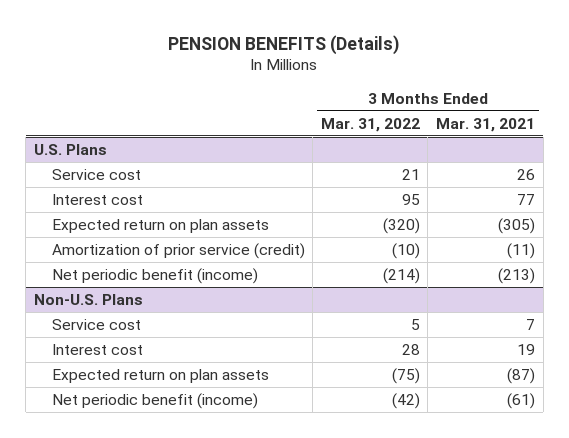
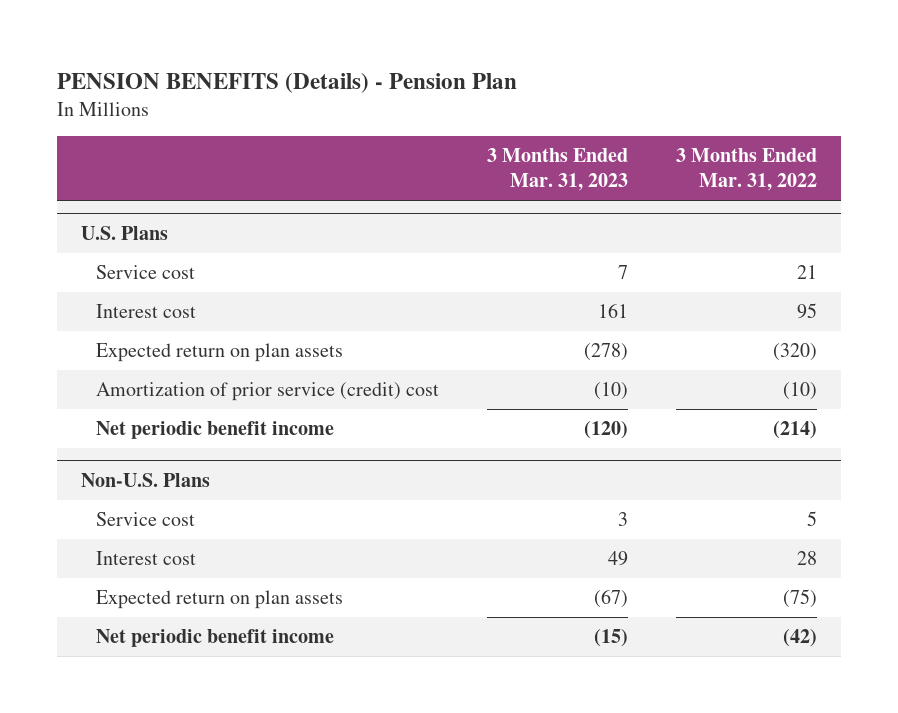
[168,34,400,55] PENSION BENEFITS (Details) -> [57,72,518,93] PENSION BENEFITS (Details) - Pension Plan
[436,117,536,132] Mar. 31, 2021 -> none
none -> [486,147,628,192] 3 Months Ended Mar. 31, 2023
[51,242,305,259] Amortization of prior service (credit) -> [95,382,439,402] Amortization of prior service (credit) cost
[51,267,258,284] Net periodic benefit (income) -> [95,421,334,440] Net periodic benefit income
[51,392,258,409] Net periodic benefit (income) -> [95,629,334,648] Net periodic benefit income

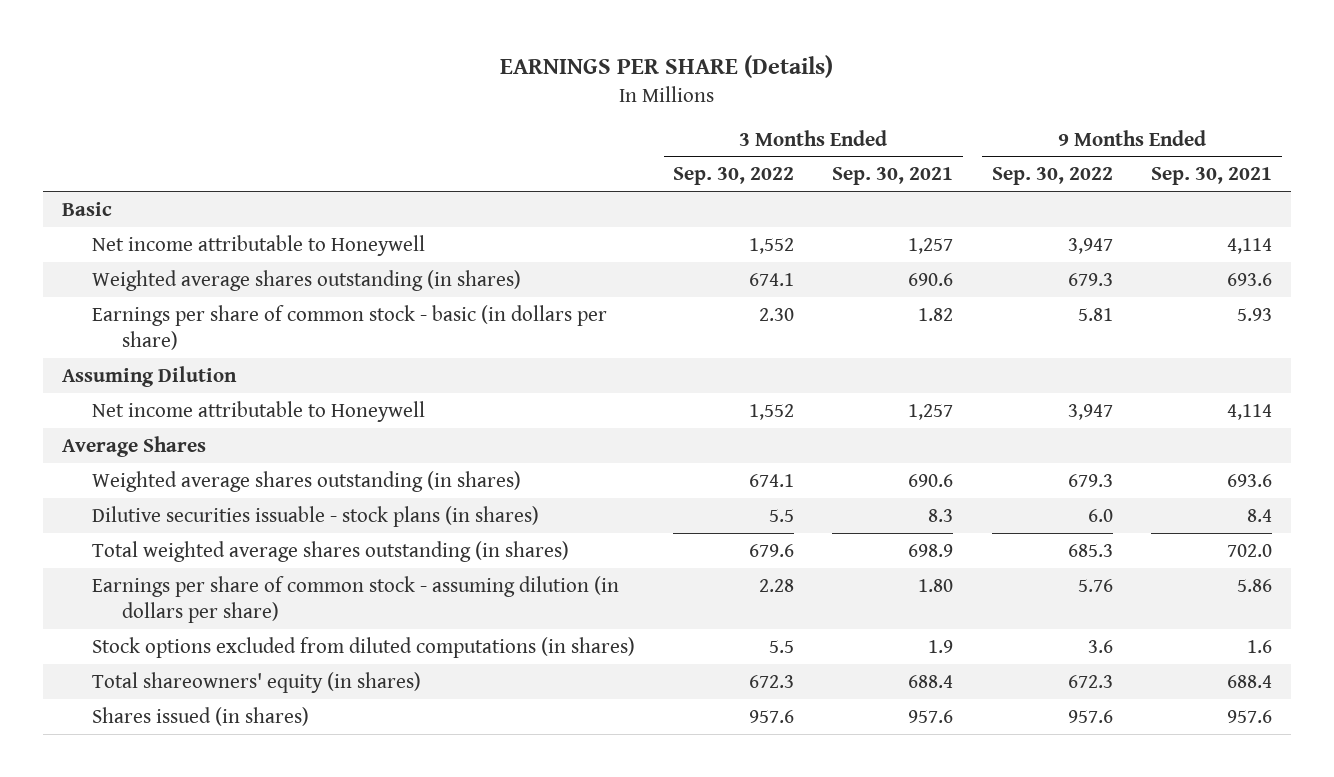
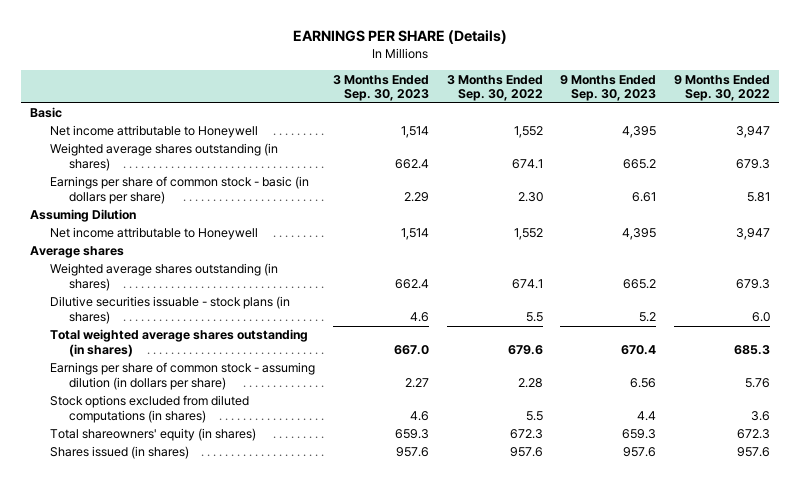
[832,167,954,186] Sep. 30, 2021 -> none
[1150,167,1272,186] Sep. 30, 2021 -> none
none -> [332,74,429,102] 3 Months Ended Sep. 30, 2023
none -> [560,74,657,102] 9 Months Ended Sep. 30, 2023
[61,435,206,457] Average Shares -> [30,246,125,259] Average shares

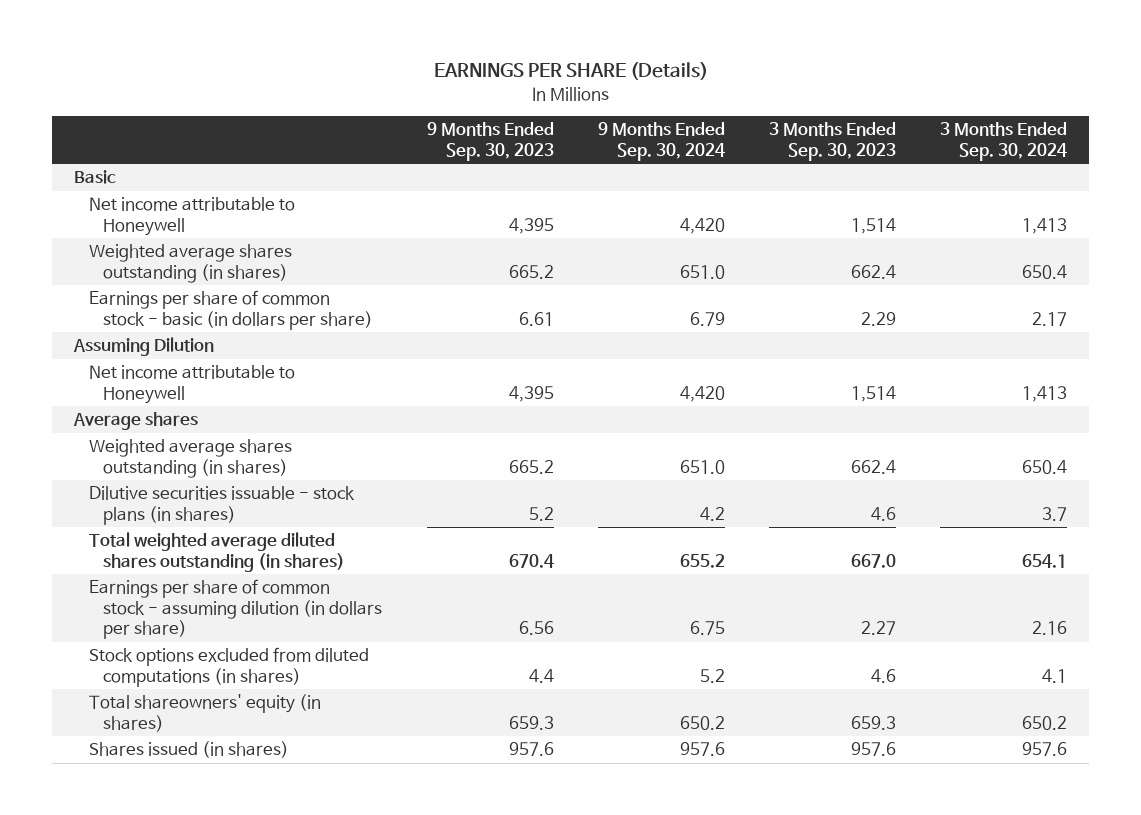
[446,74,543,102] 3 Months Ended Sep. 30, 2022 -> none
[674,74,771,102] 9 Months Ended Sep. 30, 2022 -> none
none -> [597,122,725,161] 9 Months Ended Sep. 30, 2024
none -> [940,122,1068,161] 3 Months Ended Sep. 30, 2024
[49,329,308,358] Total weighted average shares outstanding (in shares) -> [88,532,346,572] Total weighted average diluted shares outstanding (in shares)

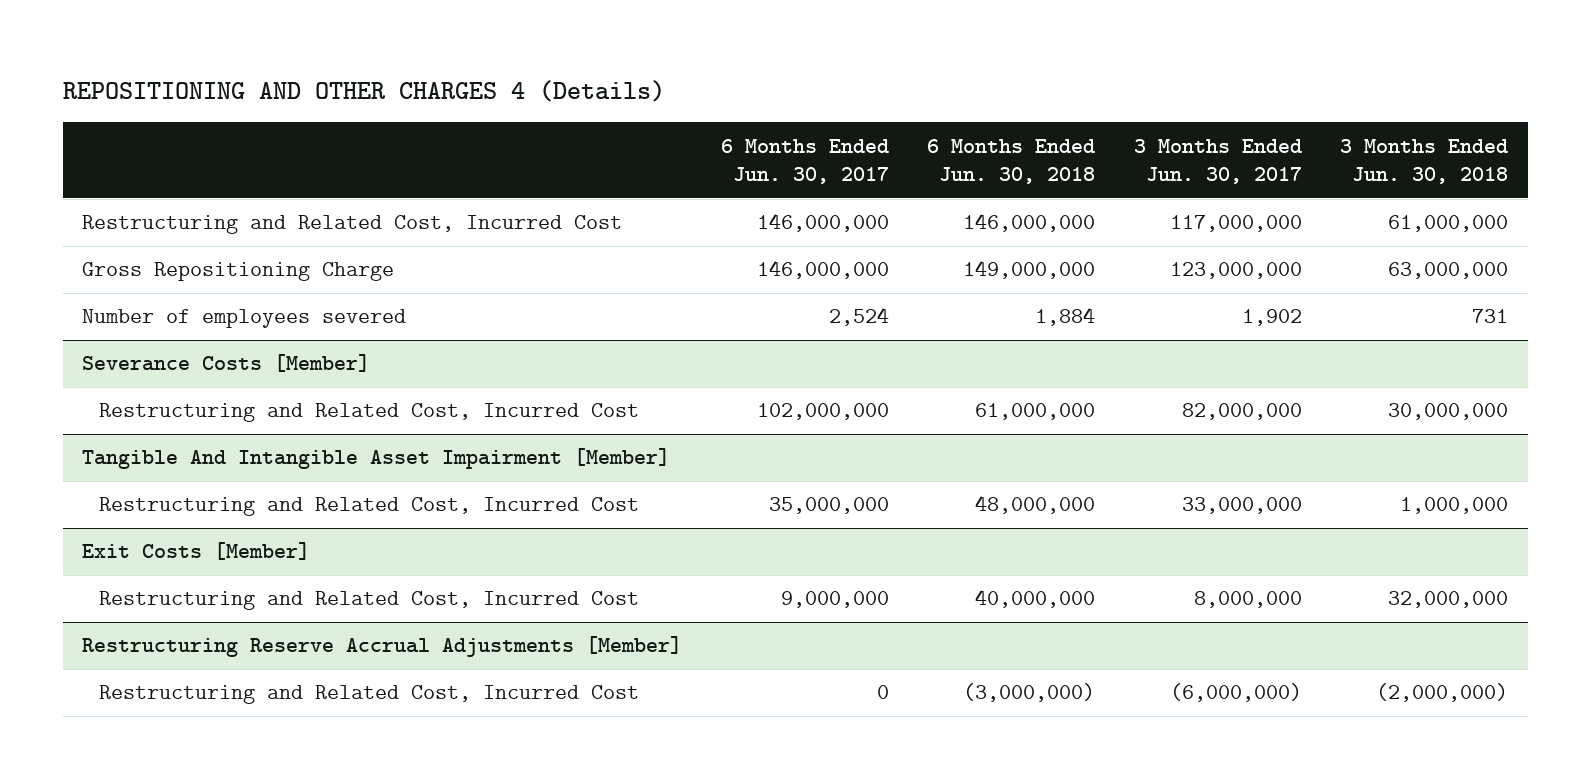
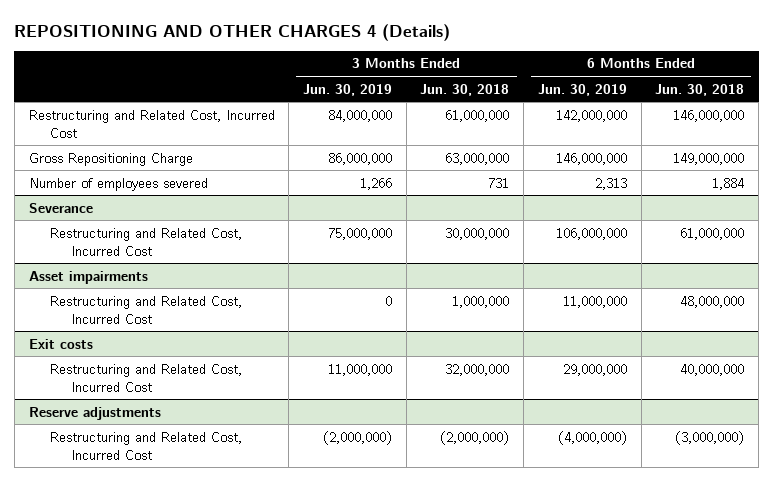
[720,138,889,185] 6 Months Ended Jun. 30, 2017 -> none
[1133,138,1302,185] 3 Months Ended Jun. 30, 2017 -> none
none -> [303,83,393,96] Jun. 30, 2019
none -> [537,83,627,96] Jun. 30, 2019
[82,354,371,373] Severance Costs [Member] -> [28,202,93,213] Severance
[82,448,671,470] Tangible And Intangible Asset Impairment [Member] -> [28,270,148,284] Asset impairments
[82,542,311,561] Exit Costs [Member] -> [28,338,93,349] Exit costs
[82,636,683,658] Restructuring Reserve Accrual Adjustments [Member] -> [28,406,161,420] Reserve adjustments

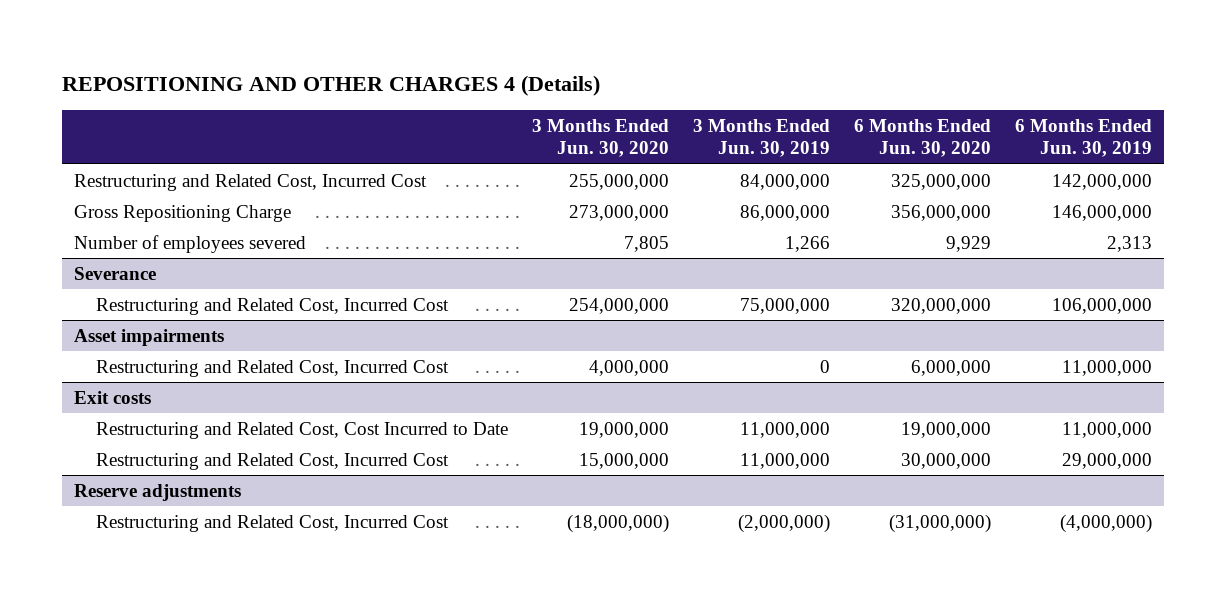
[420,83,510,96] Jun. 30, 2018 -> none
[655,83,745,96] Jun. 30, 2018 -> none
none -> [532,119,670,158] 3 Months Ended Jun. 30, 2020
none -> [854,119,992,158] 6 Months Ended Jun. 30, 2020
none -> [96,421,509,439] Restructuring and Related Cost, Cost Incurred to Date

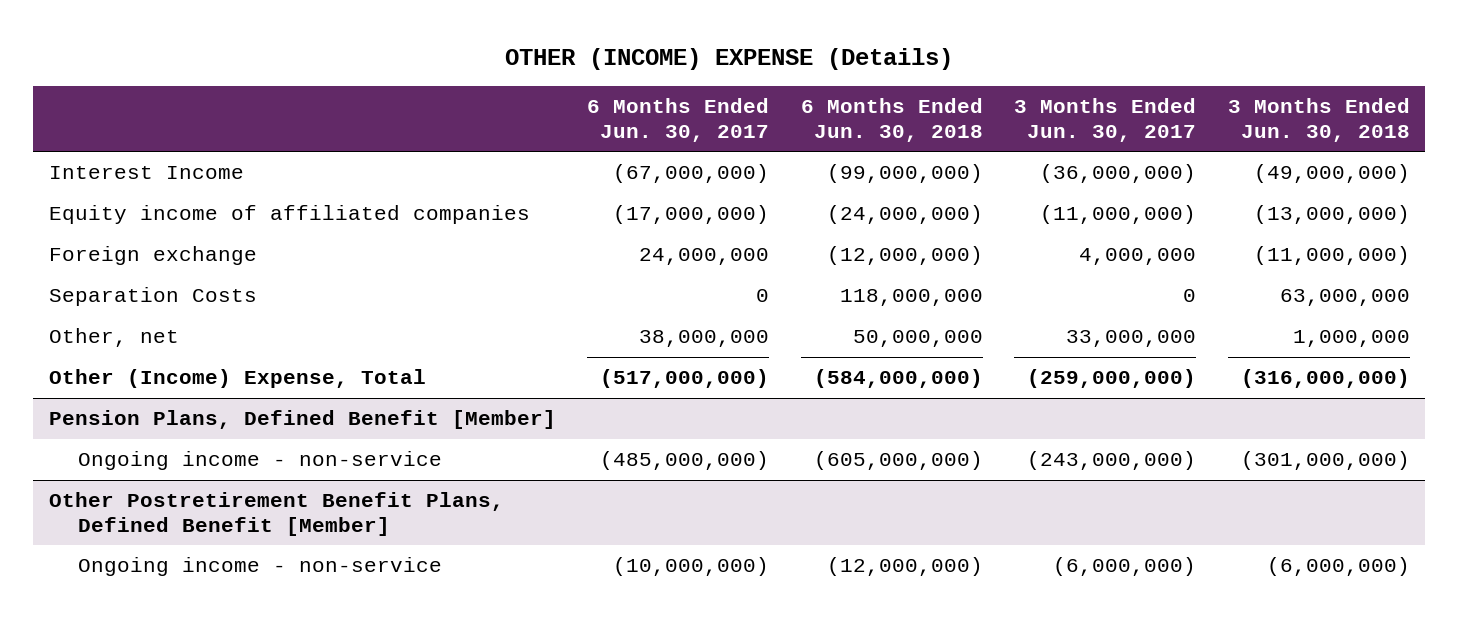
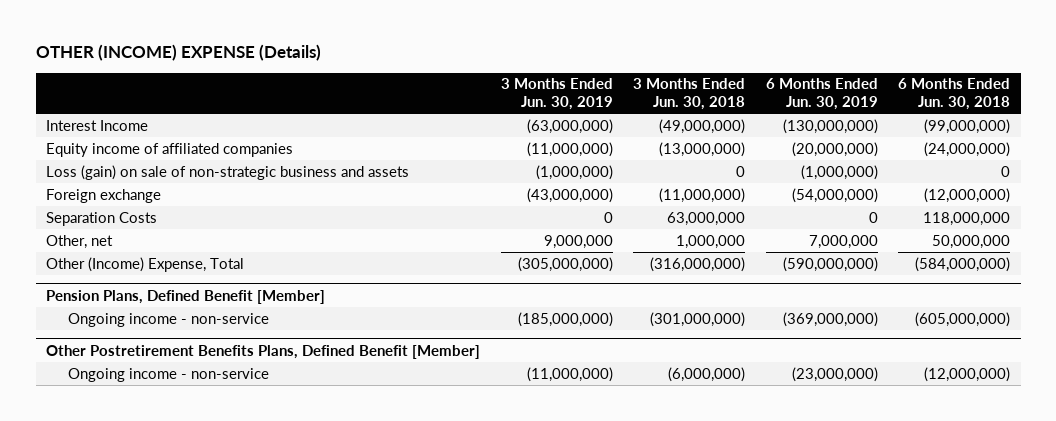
[587,98,770,142] 6 Months Ended Jun. 30, 2017 -> none
[1014,98,1197,142] 3 Months Ended Jun. 30, 2017 -> none
none -> [500,78,613,111] 3 Months Ended Jun. 30, 2019
none -> [765,78,878,111] 6 Months Ended Jun. 30, 2019
none -> [46,164,410,180] Loss (gain) on sale of non-strategic business and assets
[48,492,504,536] Other Postretirement Benefit Plans, Defined Benefit [Member] -> [46,344,481,359] Other Postretirement Benefits Plans, Defined Benefit [Member]

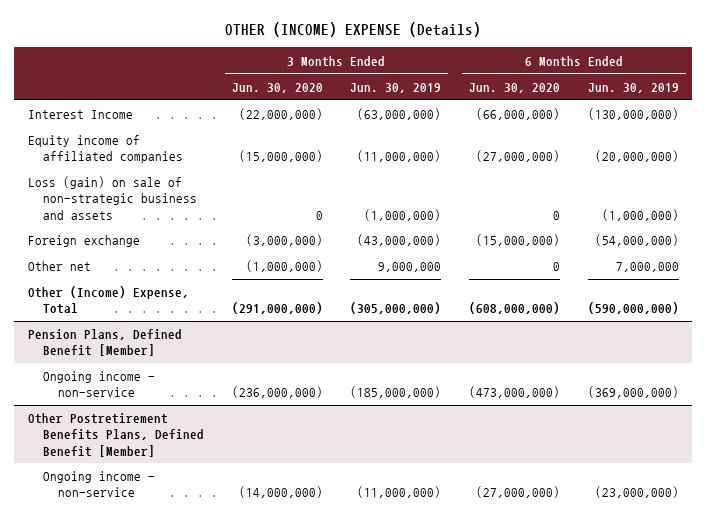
[633,78,746,111] 3 Months Ended Jun. 30, 2018 -> none
[898,78,1011,111] 6 Months Ended Jun. 30, 2018 -> none
none -> [231,82,323,93] Jun. 30, 2020
none -> [468,82,560,93] Jun. 30, 2020
[46,211,158,226] Separation Costs -> none
[46,234,114,249] Other, net -> [28,261,92,272] Other net

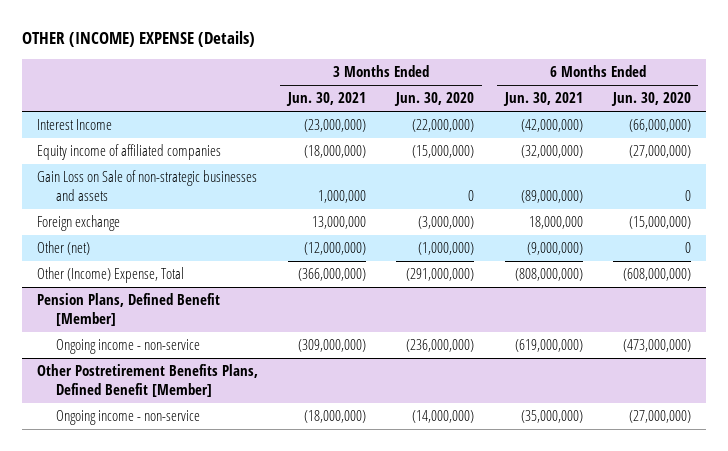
[350,82,442,93] Jun. 30, 2019 -> none
[587,82,679,93] Jun. 30, 2019 -> none
none -> [286,92,367,107] Jun. 30, 2021
none -> [502,92,583,107] Jun. 30, 2021
[28,176,197,220] Loss (gain) on sale of non-strategic business and assets -> [36,170,257,202] Gain Loss on Sale of non-strategic businesses and assets
[28,261,92,272] Other net -> [36,241,90,256] Other (net)

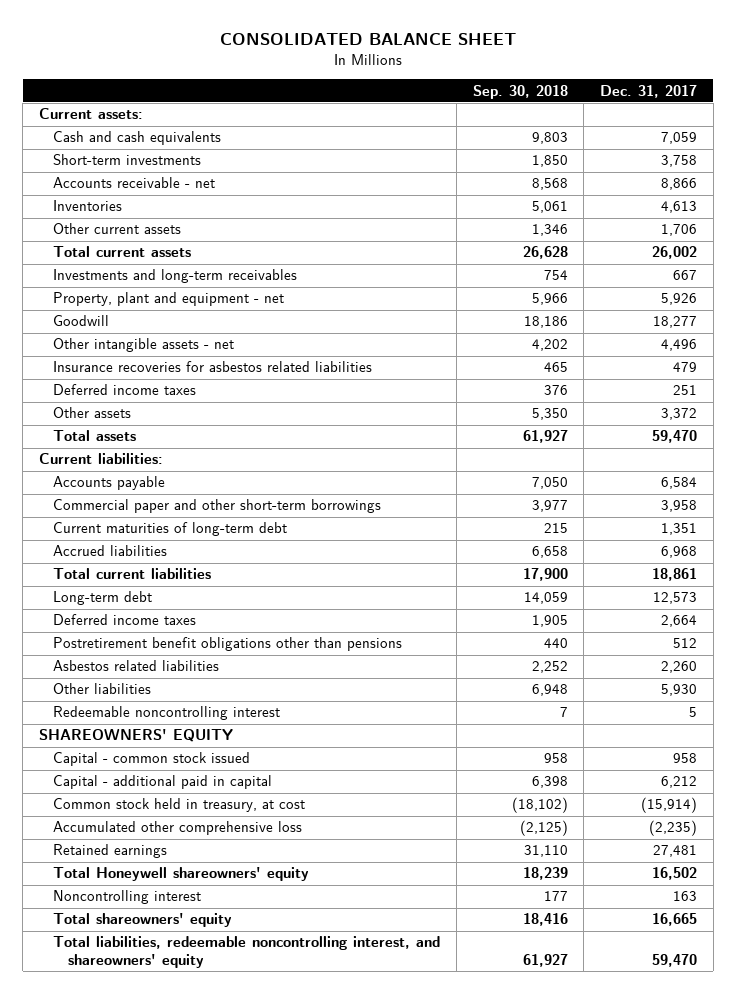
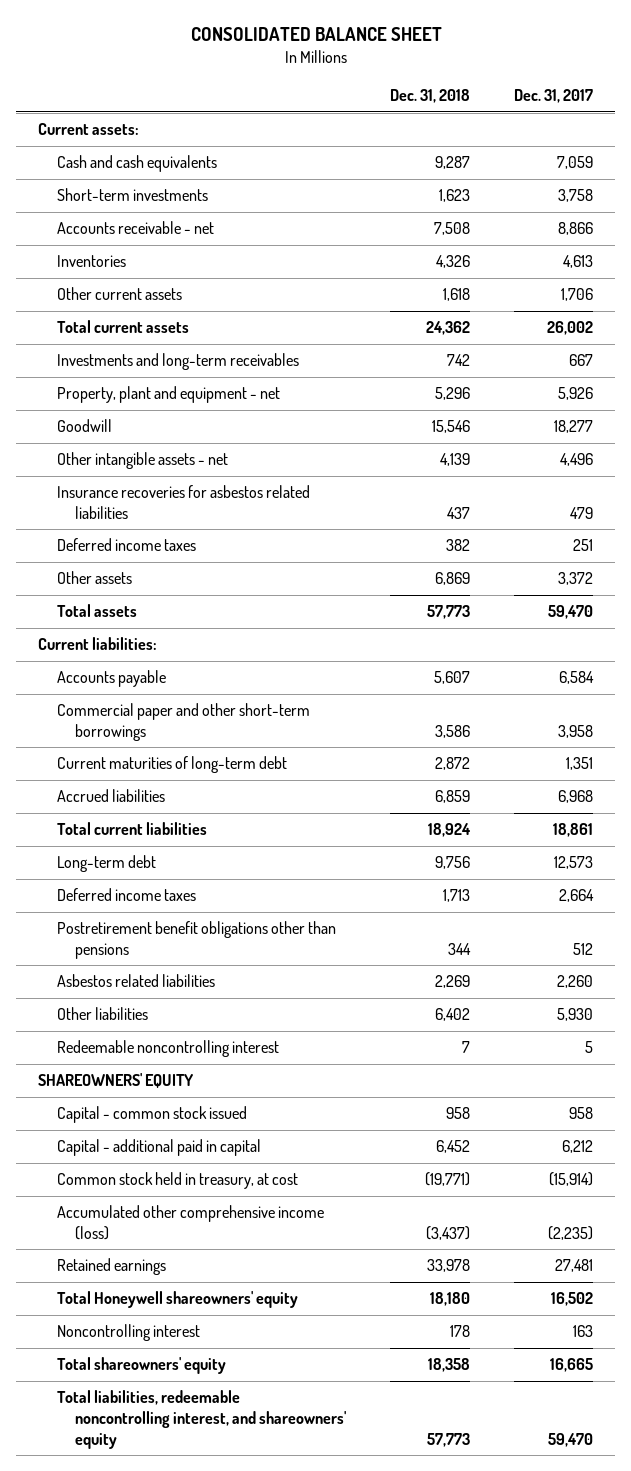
[472,84,568,99] Sep. 30, 2018 -> none
none -> [390,89,471,104] Dec. 31, 2018
[53,821,303,836] Accumulated other comprehensive loss -> [56,1205,324,1240] Accumulated other comprehensive income (loss)

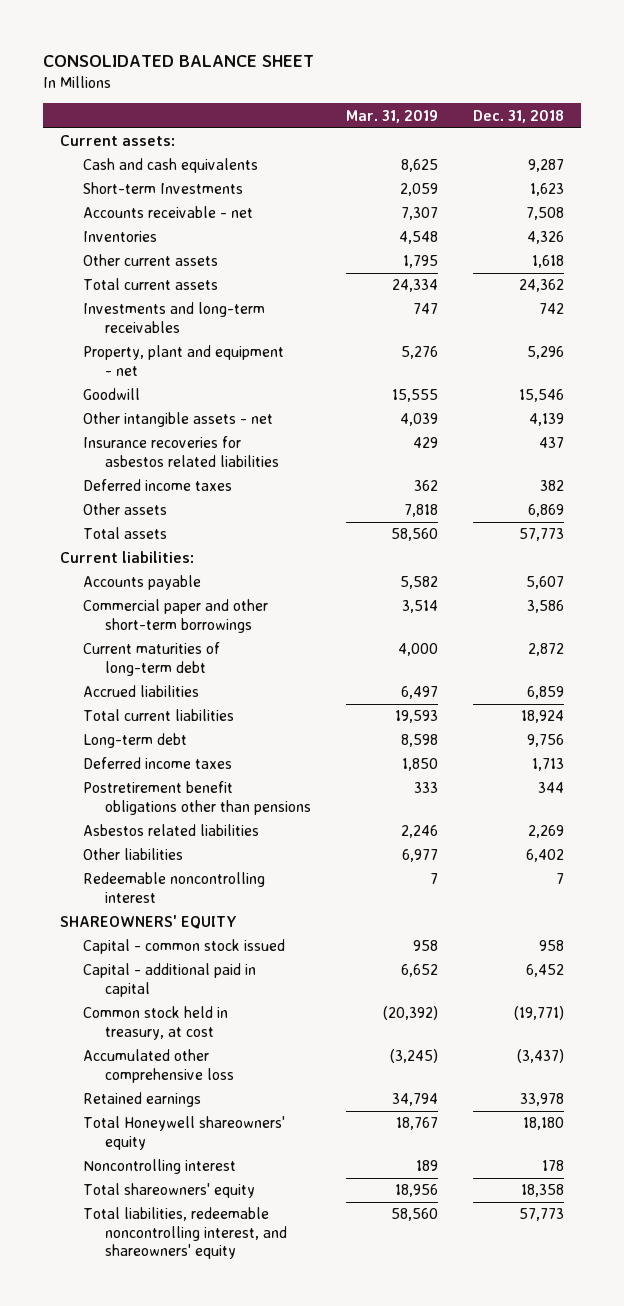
[514,89,594,104] Dec. 31, 2017 -> none
none -> [346,109,439,123] Mar. 31, 2019
[56,188,208,202] Short-term investments -> [82,182,243,195] Short-term Investments
[56,1205,324,1240] Accumulated other comprehensive income (loss) -> [82,1049,235,1083] Accumulated other comprehensive loss

